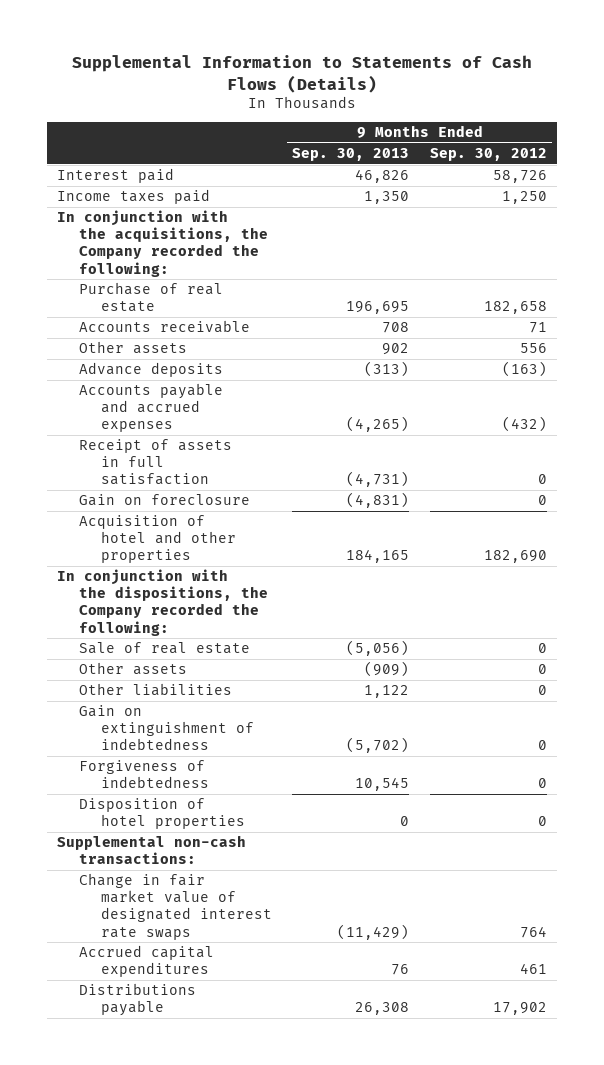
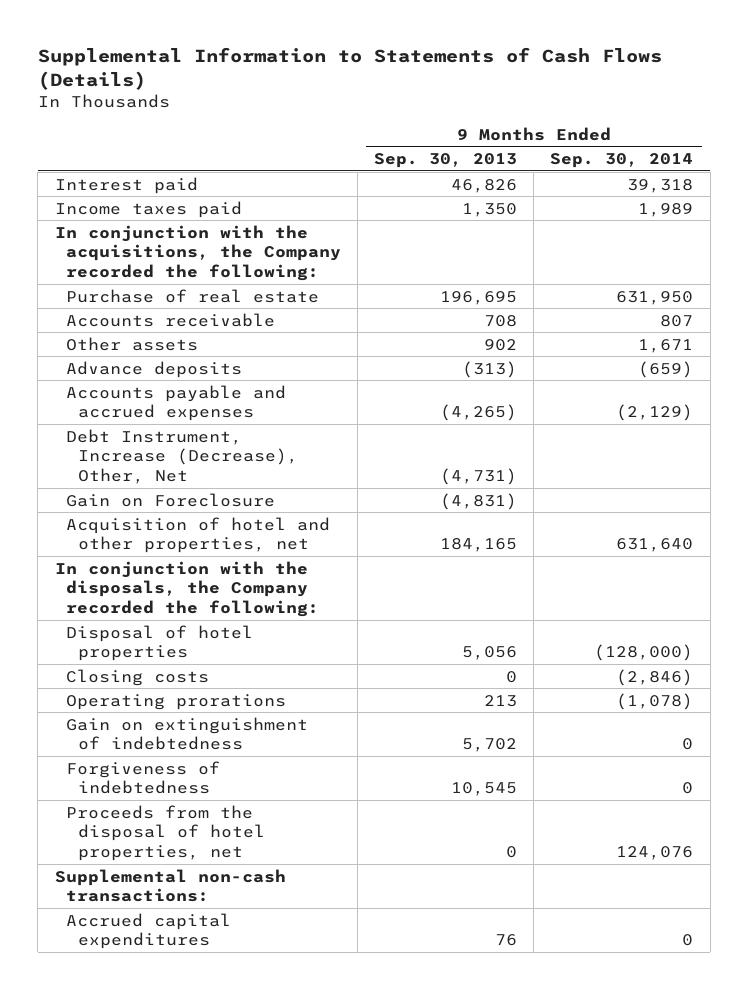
[429,148,547,162] Sep. 30, 2012 -> none
none -> [550,152,694,168] Sep. 30, 2014
[78,642,250,655] Sale of real estate -> none
[78,662,187,676] Other assets -> none
[78,683,232,697] Other liabilities -> none
[78,439,232,486] Receipt of assets in full satisfaction -> [66,428,298,485] Debt Instrument, Increase (Decrease), Other, Net
[78,494,250,507] Gain on foreclosure -> [66,492,276,507] Gain on Foreclosure
[78,515,236,564] Acquisition of hotel and other properties -> [66,516,331,554] Acquisition of hotel and other properties, net
[56,569,268,636] In conjunction with the dispositions, the Company recorded the following: -> [54,560,320,618] In conjunction with the disposals, the Company recorded the following:
none -> [66,624,254,662] Disposal of hotel properties
none -> [66,668,210,686] Closing costs
none -> [66,693,287,710] Operating prorations
[346,737,410,754] (5,702) -> [462,738,518,753] 5,702
[78,798,245,830] Disposition of hotel properties -> [66,804,265,862] Proceeds from the disposal of hotel properties, net
[78,873,272,940] Change in fair market value of designated interest rate swaps -> none
[78,983,196,1017] Distributions payable -> none

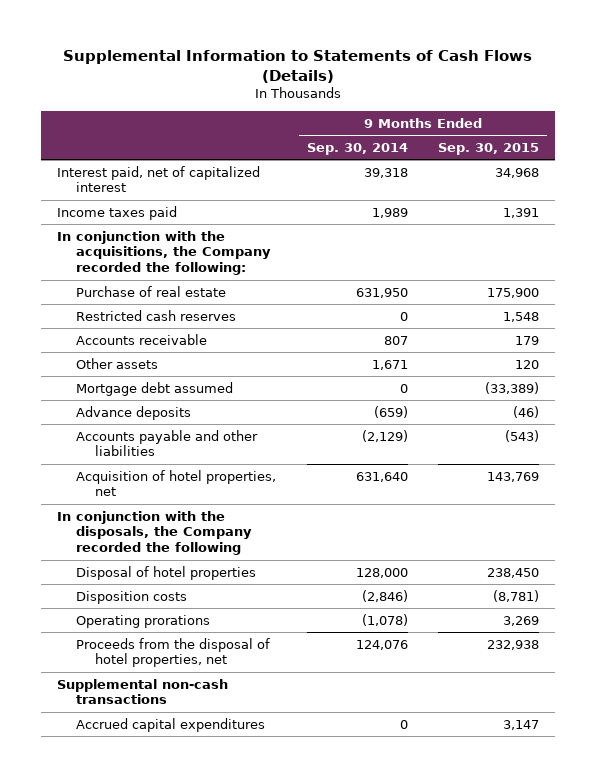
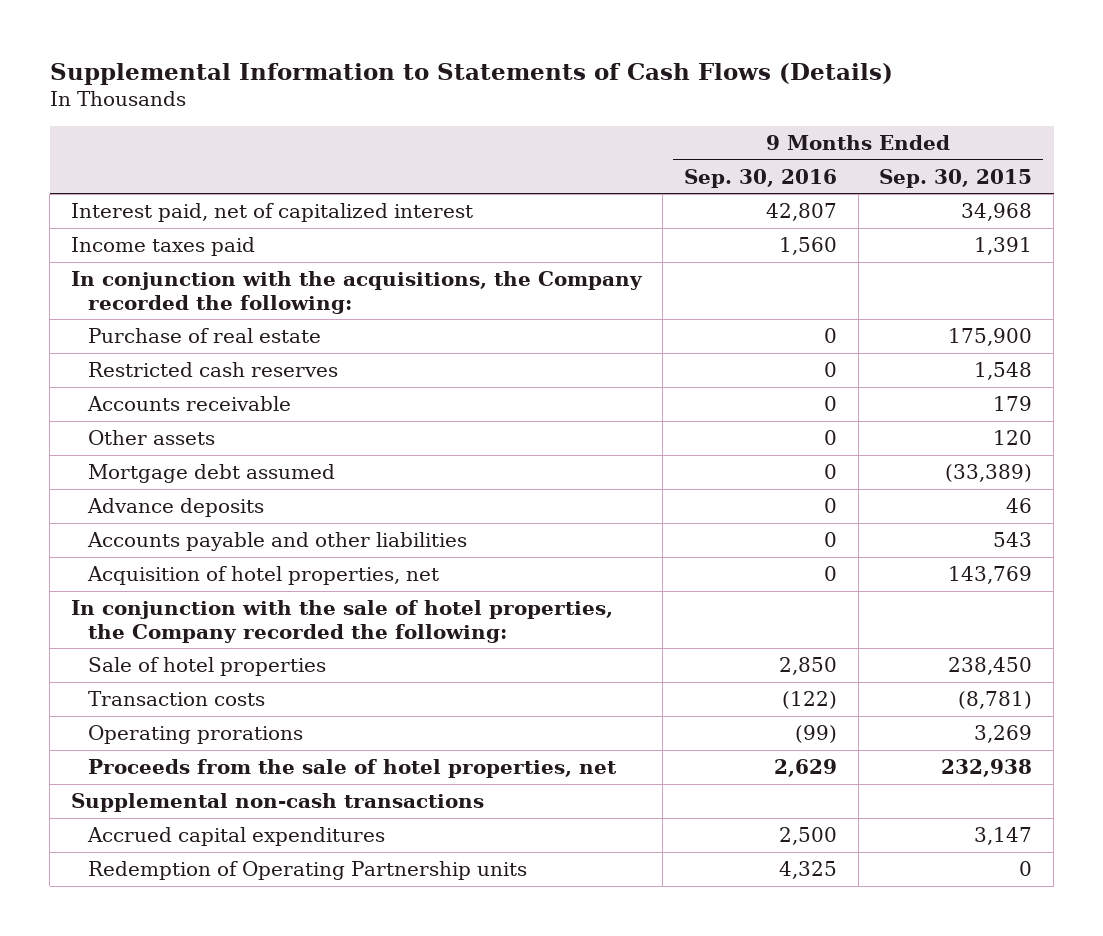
[306,142,408,155] Sep. 30, 2014 -> none
none -> [684,168,838,188] Sep. 30, 2016
[513,405,540,418] (46) -> [1006,497,1033,513] 46
[505,429,540,442] (543) -> [993,531,1033,547] 543
[56,510,252,556] In conjunction with the disposals, the Company recorded the following -> [70,599,613,643] In conjunction with the sale of hotel properties, the Company recorded the following:
[75,565,256,580] Disposal of hotel properties -> [88,656,327,676] Sale of hotel properties
[75,590,187,604] Disposition costs -> [88,690,266,706] Transaction costs
[75,637,270,668] Proceeds from the disposal of hotel properties, net -> [88,758,618,778] Proceeds from the sale of hotel properties, net
none -> [88,860,528,880] Redemption of Operating Partnership units

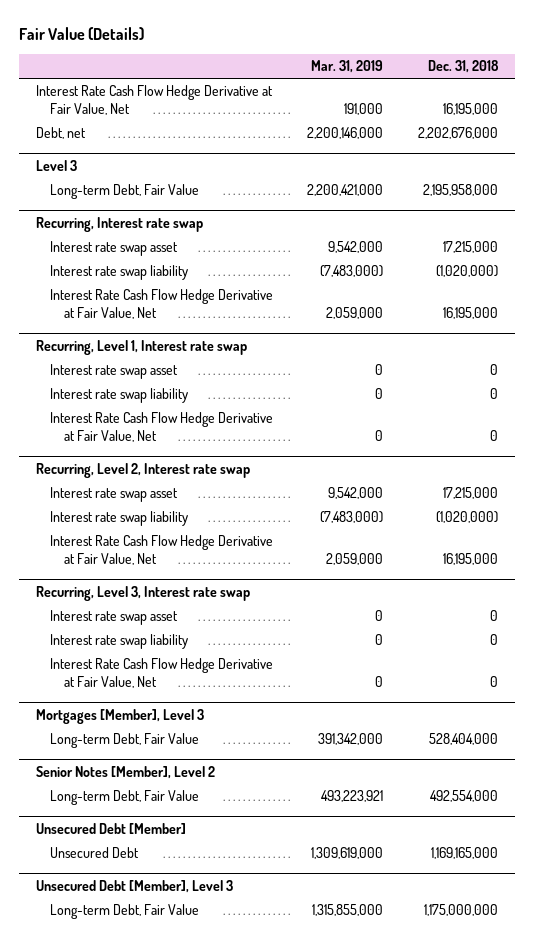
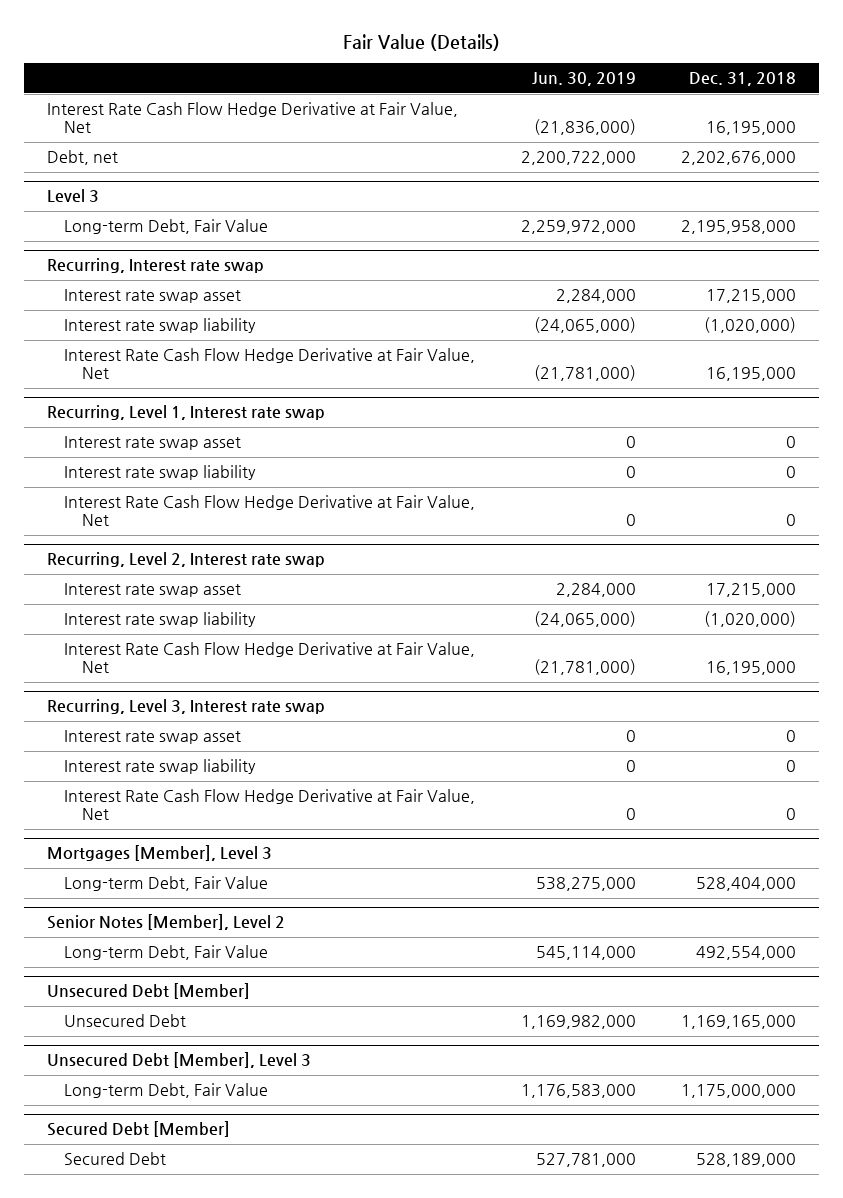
[311,59,384,73] Mar. 31, 2019 -> none
none -> [531,72,636,87] Jun. 30, 2019
none -> [46,1121,230,1138] Secured Debt [Member]
none -> [64,1152,167,1166] Secured Debt

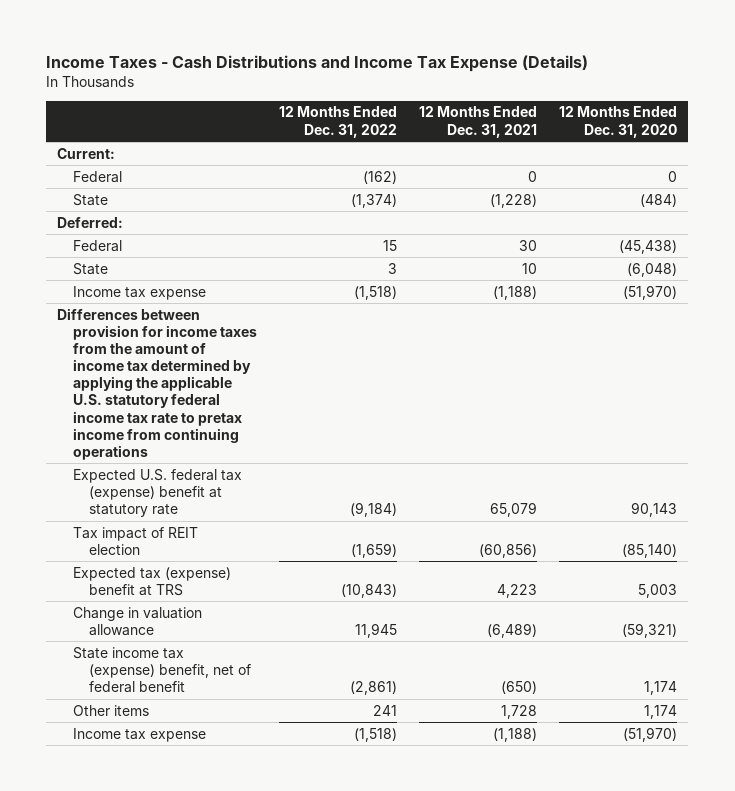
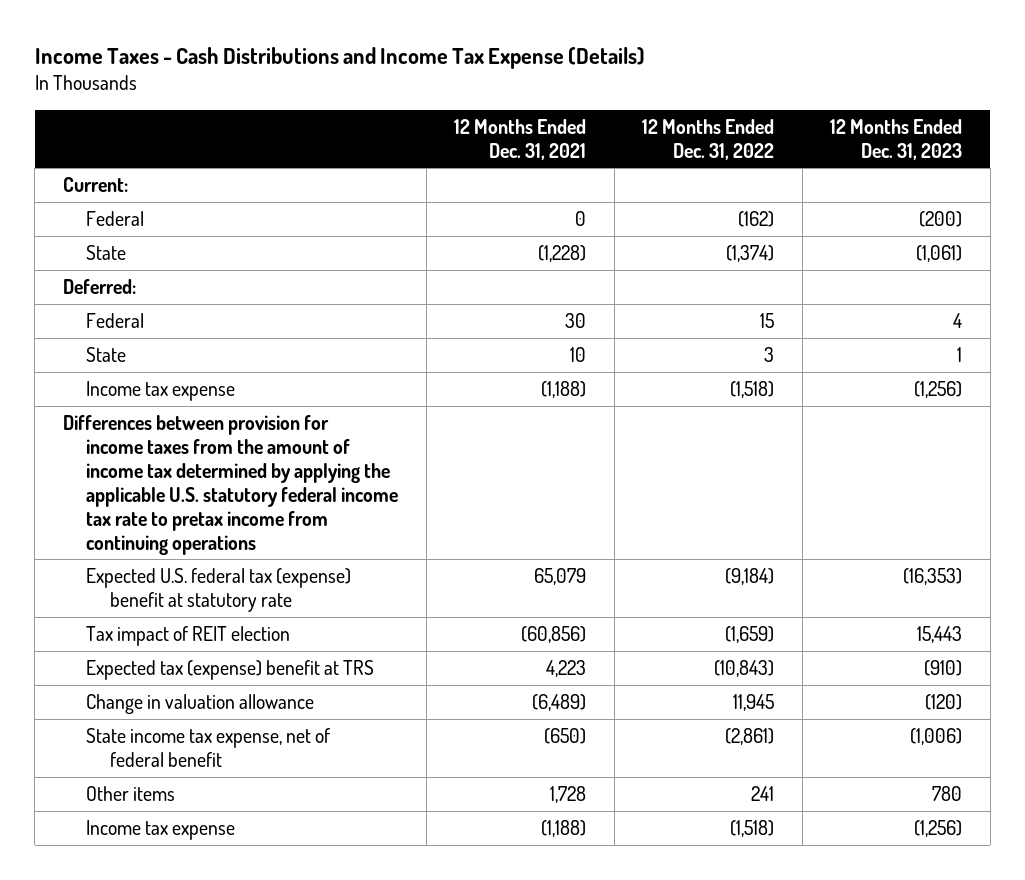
[559,106,678,138] 12 Months Ended Dec. 31, 2020 -> none
none -> [830,118,963,160] 12 Months Ended Dec. 31, 2023
[73,646,252,694] State income tax (expense) benefit, net of federal benefit -> [86,727,331,767] State income tax expense, net of federal benefit

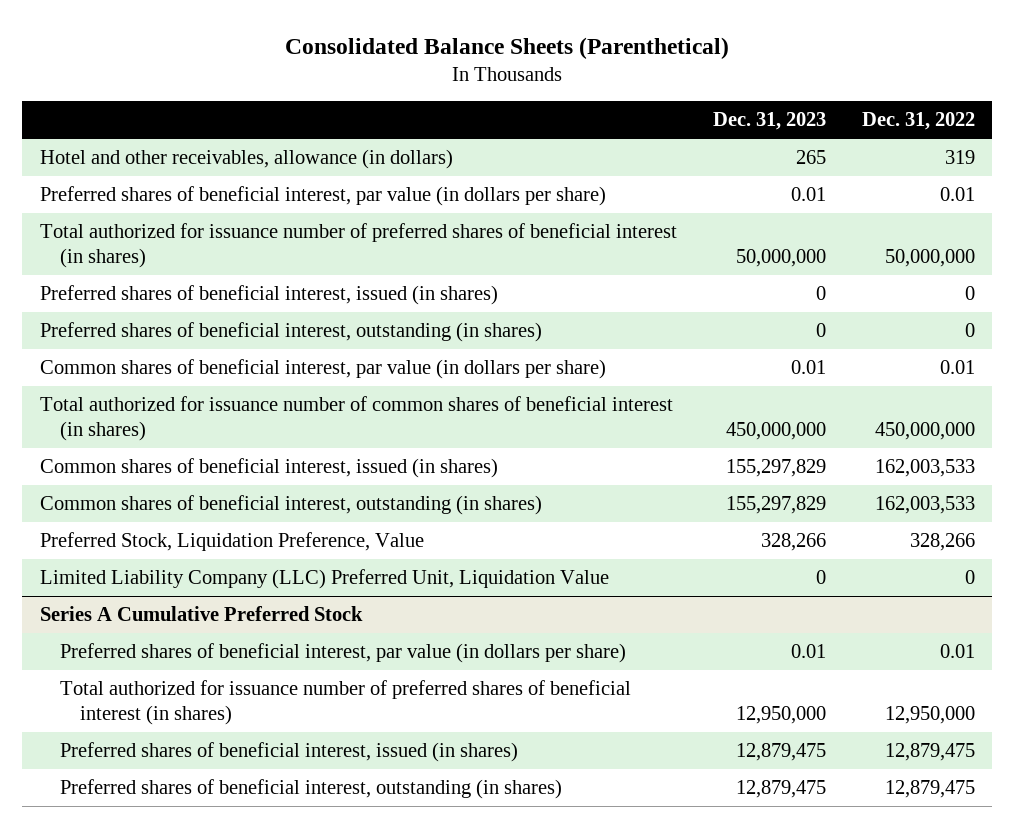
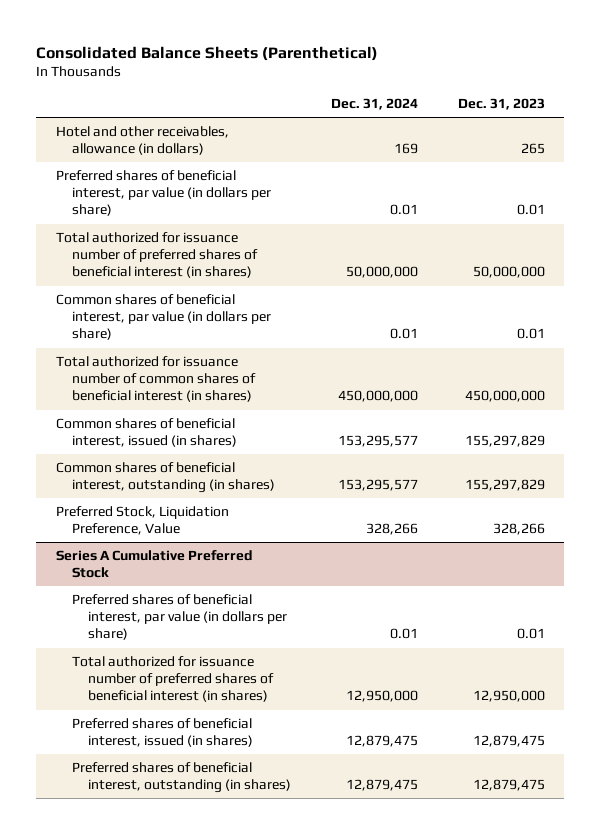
[861,112,975,131] Dec. 31, 2022 -> none
none -> [330,98,418,111] Dec. 31, 2024
[40,285,499,306] Preferred shares of beneficial interest, issued (in shares) -> none
[40,322,543,343] Preferred shares of beneficial interest, outstanding (in shares) -> none
[40,569,610,590] Limited Liability Company (LLC) Preferred Unit, Liquidation Value -> none

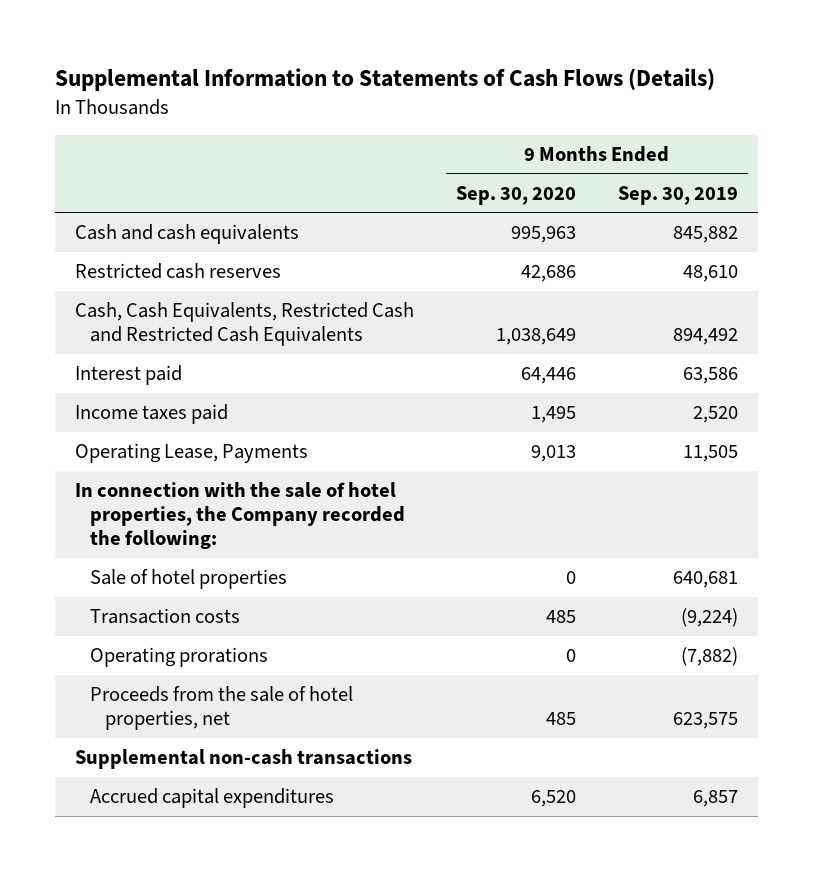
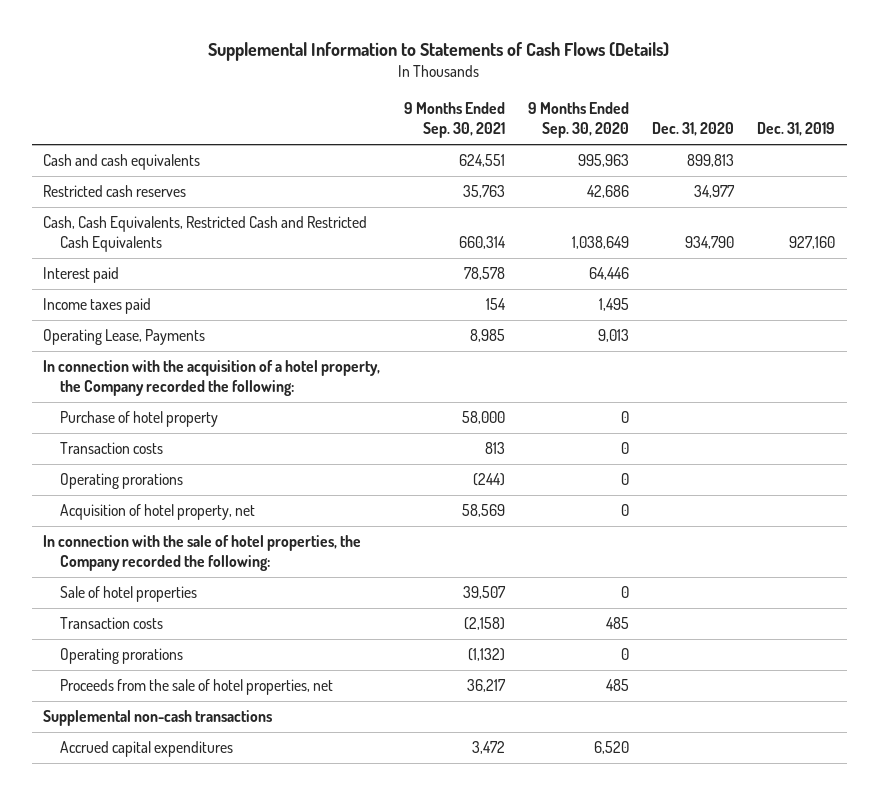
[617,185,738,205] Sep. 30, 2019 -> none
none -> [403,102,505,139] 9 Months Ended Sep. 30, 2021
none -> [652,122,735,137] Dec. 31, 2020
none -> [757,122,836,137] Dec. 31, 2019
none -> [43,360,381,397] In connection with the acquisition of a hotel property, the Company recorded the following:
none -> [60,411,219,428] Purchase of hotel property
none -> [60,442,164,455] Transaction costs
none -> [60,473,184,490] Operating prorations
none -> [60,504,256,521] Acquisition of hotel property, net

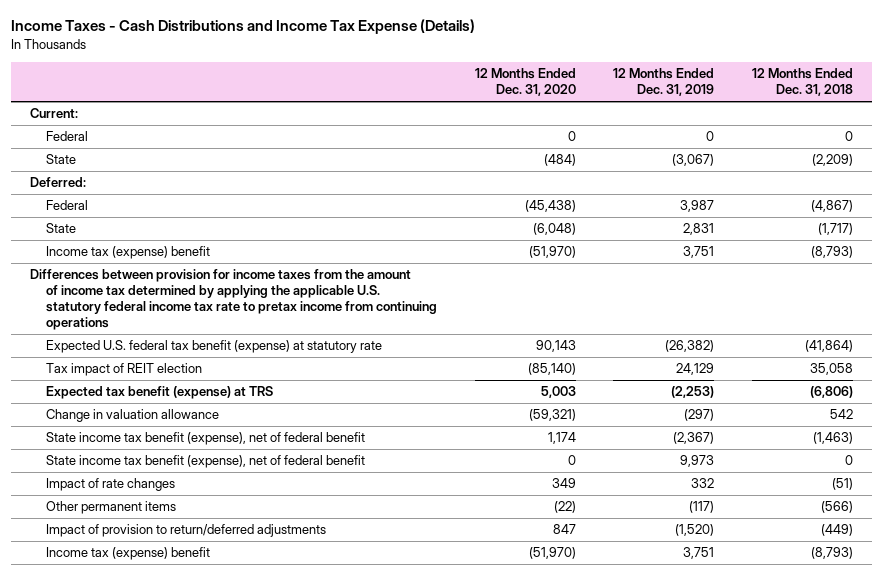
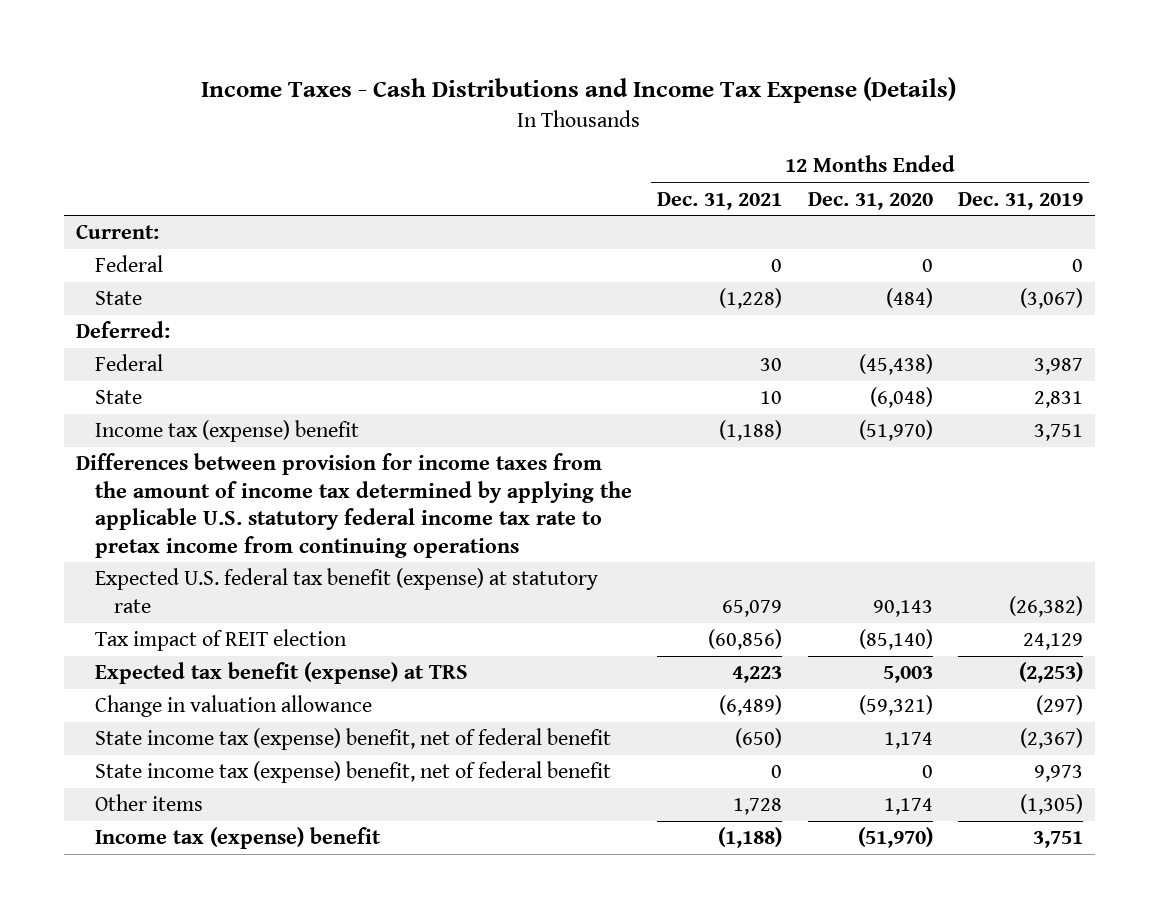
[751,68,853,97] 12 Months Ended Dec. 31, 2018 -> none
none -> [657,191,783,210] Dec. 31, 2021
[46,478,176,492] Impact of rate changes -> none
[46,524,327,538] Impact of provision to return/deferred adjustments -> none
[46,432,366,446] State income tax benefit (expense), net of federal benefit -> [95,728,612,751] State income tax (expense) benefit, net of federal benefit
[46,455,366,469] State income tax benefit (expense), net of federal benefit -> [95,761,612,784] State income tax (expense) benefit, net of federal benefit
[46,501,177,515] Other permanent items -> [95,794,204,812] Other items
[553,501,576,514] (22) -> [883,798,933,816] 1,174
[689,501,715,514] (117) -> [1019,794,1083,816] (1,305)

